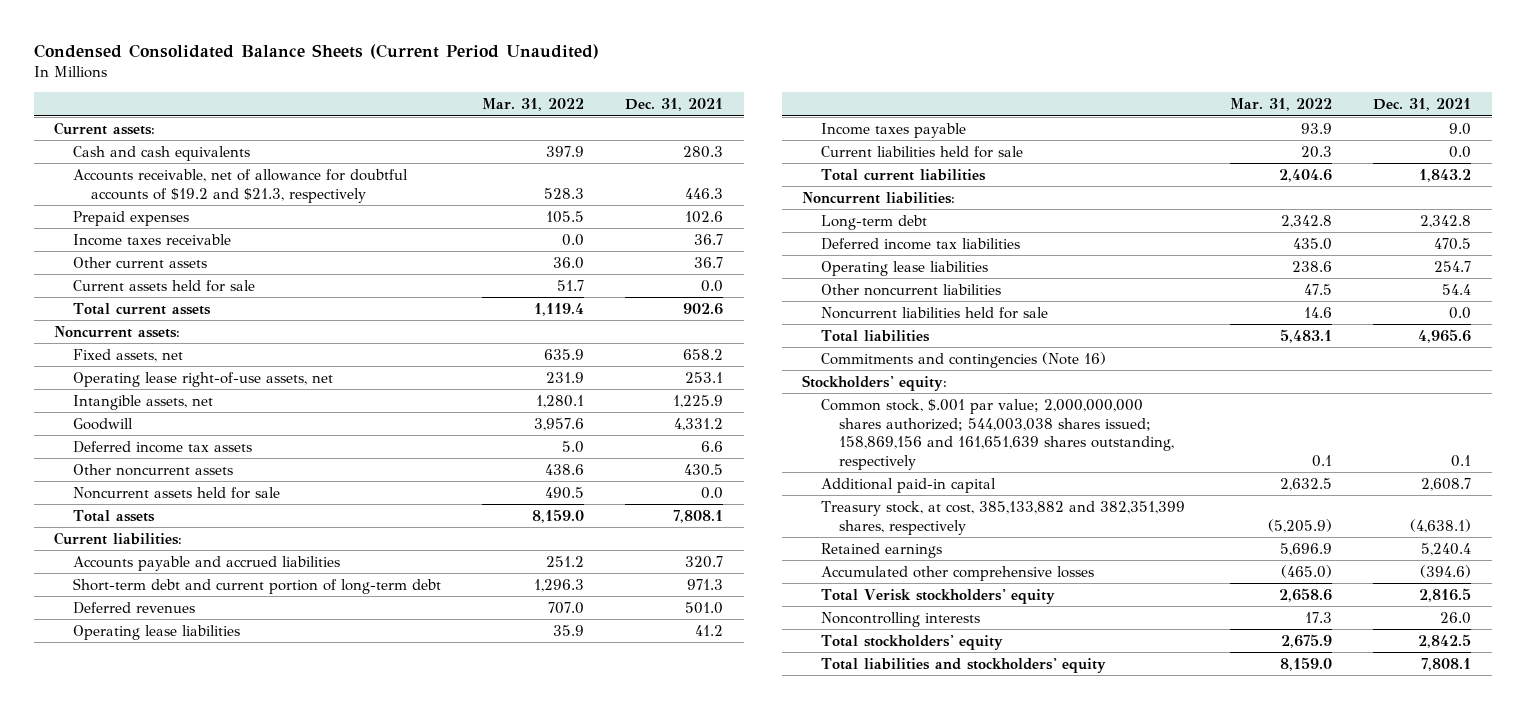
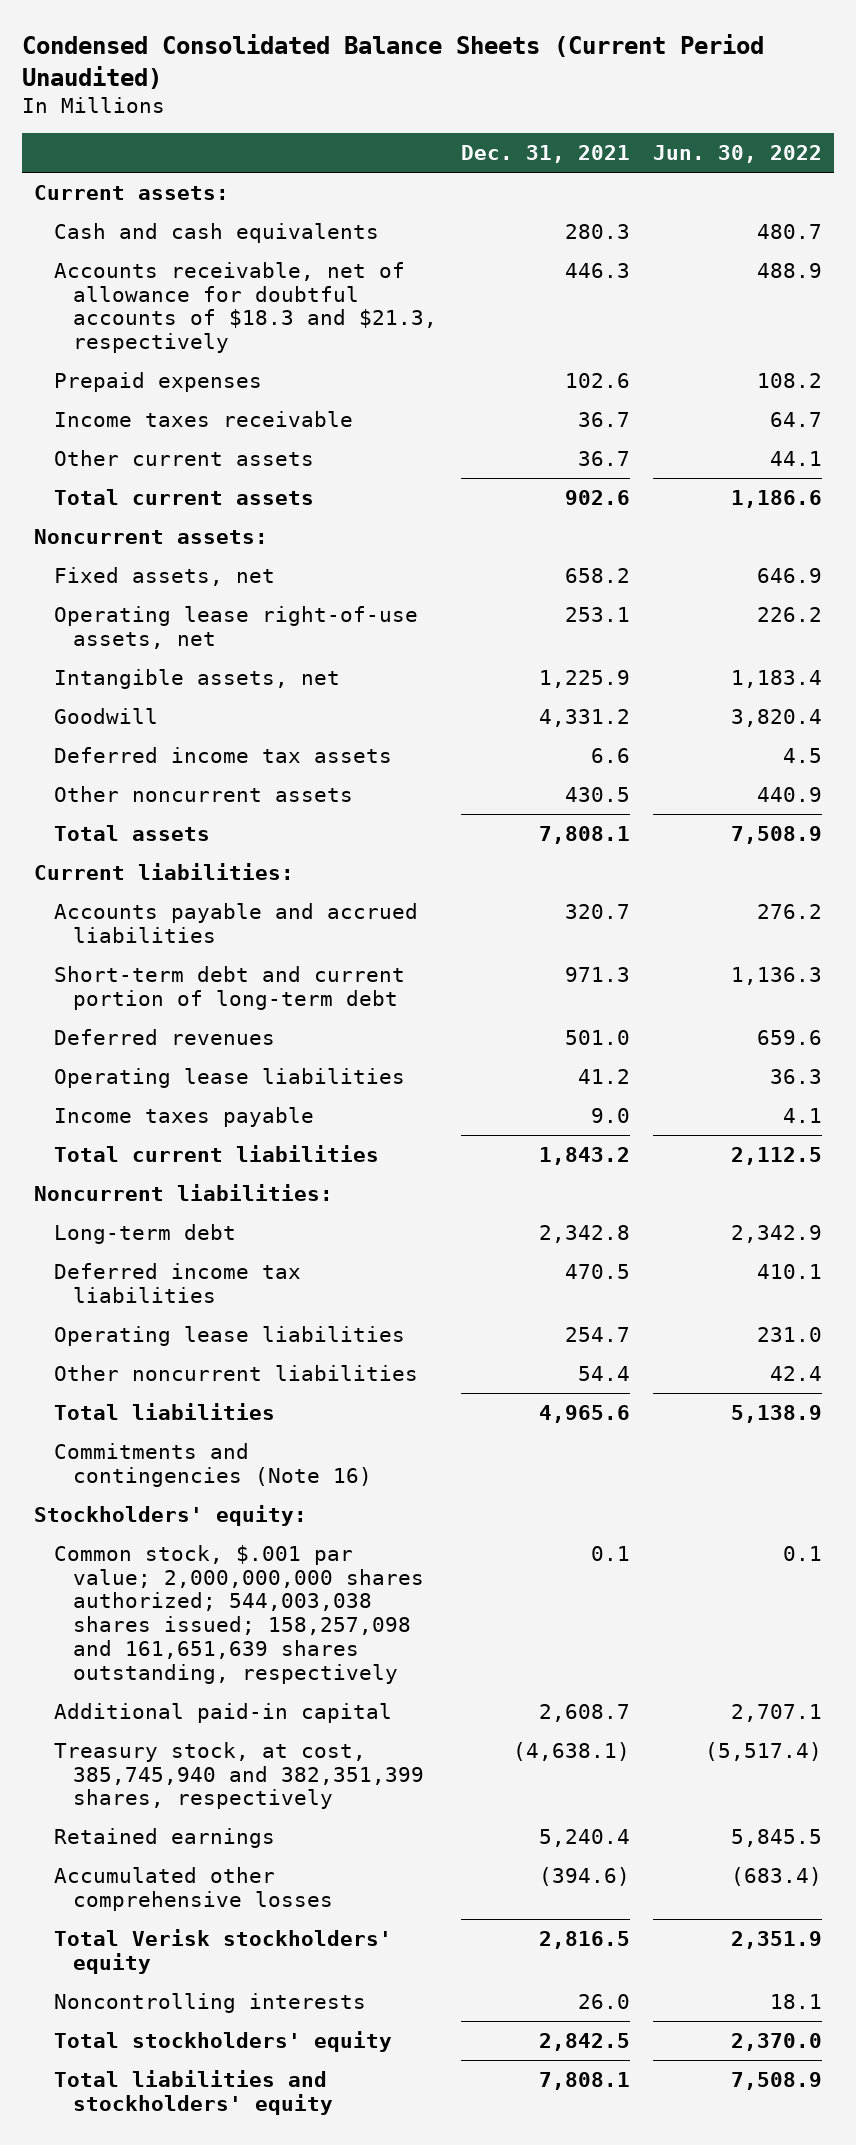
[481,98,584,112] Mar. 31, 2022 -> none
none -> [653,145,823,164] Jun. 30, 2022
[72,168,408,203] Accounts receivable, net of allowance for doubtful accounts of $19.2 and $21.3, respectively -> [53,261,438,354] Accounts receivable, net of allowance for doubtful accounts of $18.3 and $21.3, respectively
[72,279,255,292] Current assets held for sale -> none
[72,486,280,499] Noncurrent assets held for sale -> none
[820,145,1023,158] Current liabilities held for sale -> none
[820,306,1048,319] Noncurrent liabilities held for sale -> none
[820,398,1174,470] Common stock, $.001 par value; 2,000,000,000 shares authorized; 544,003,038 shares issued; 158,869,156 and 161,651,639 shares outstanding, respectively -> [53,1544,425,1684] Common stock, $.001 par value; 2,000,000,000 shares authorized; 544,003,038 shares issued; 158,257,098 and 161,651,639 shares outstanding, respectively
[820,500,1185,535] Treasury stock, at cost, 385,133,882 and 382,351,399 shares, respectively -> [53,1741,425,1810] Treasury stock, at cost, 385,745,940 and 382,351,399 shares, respectively

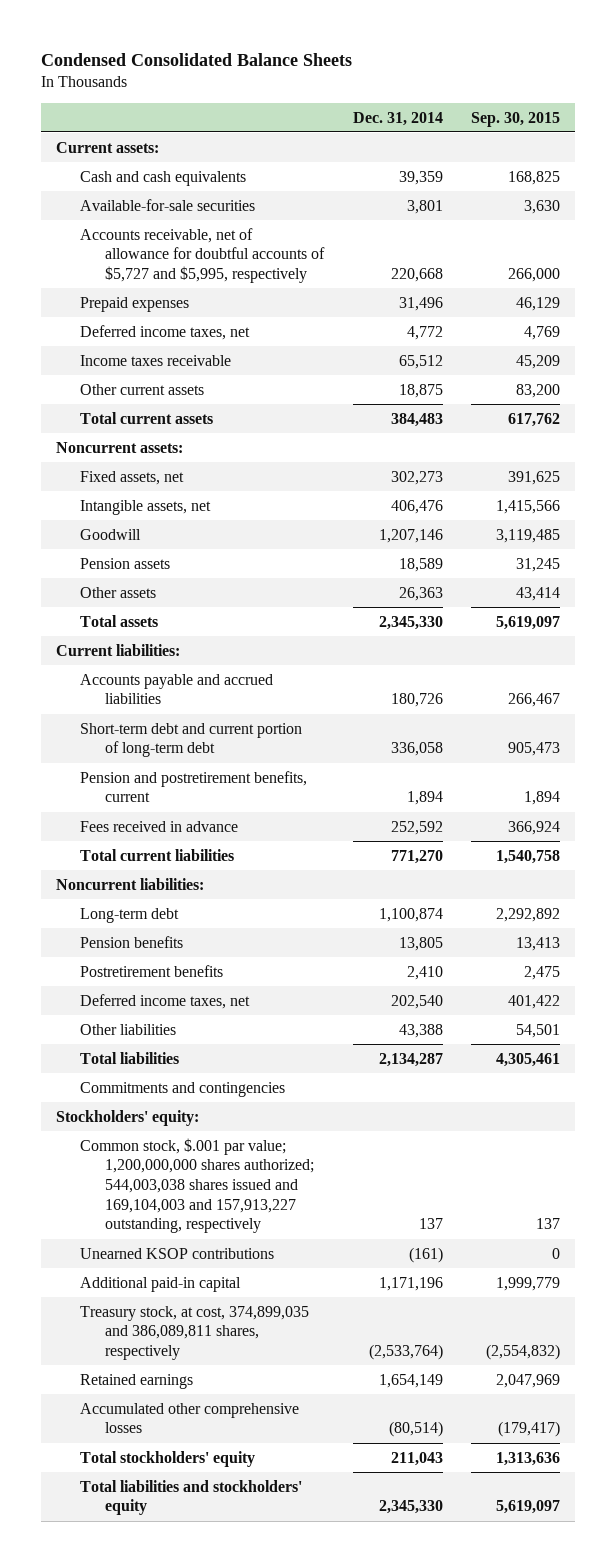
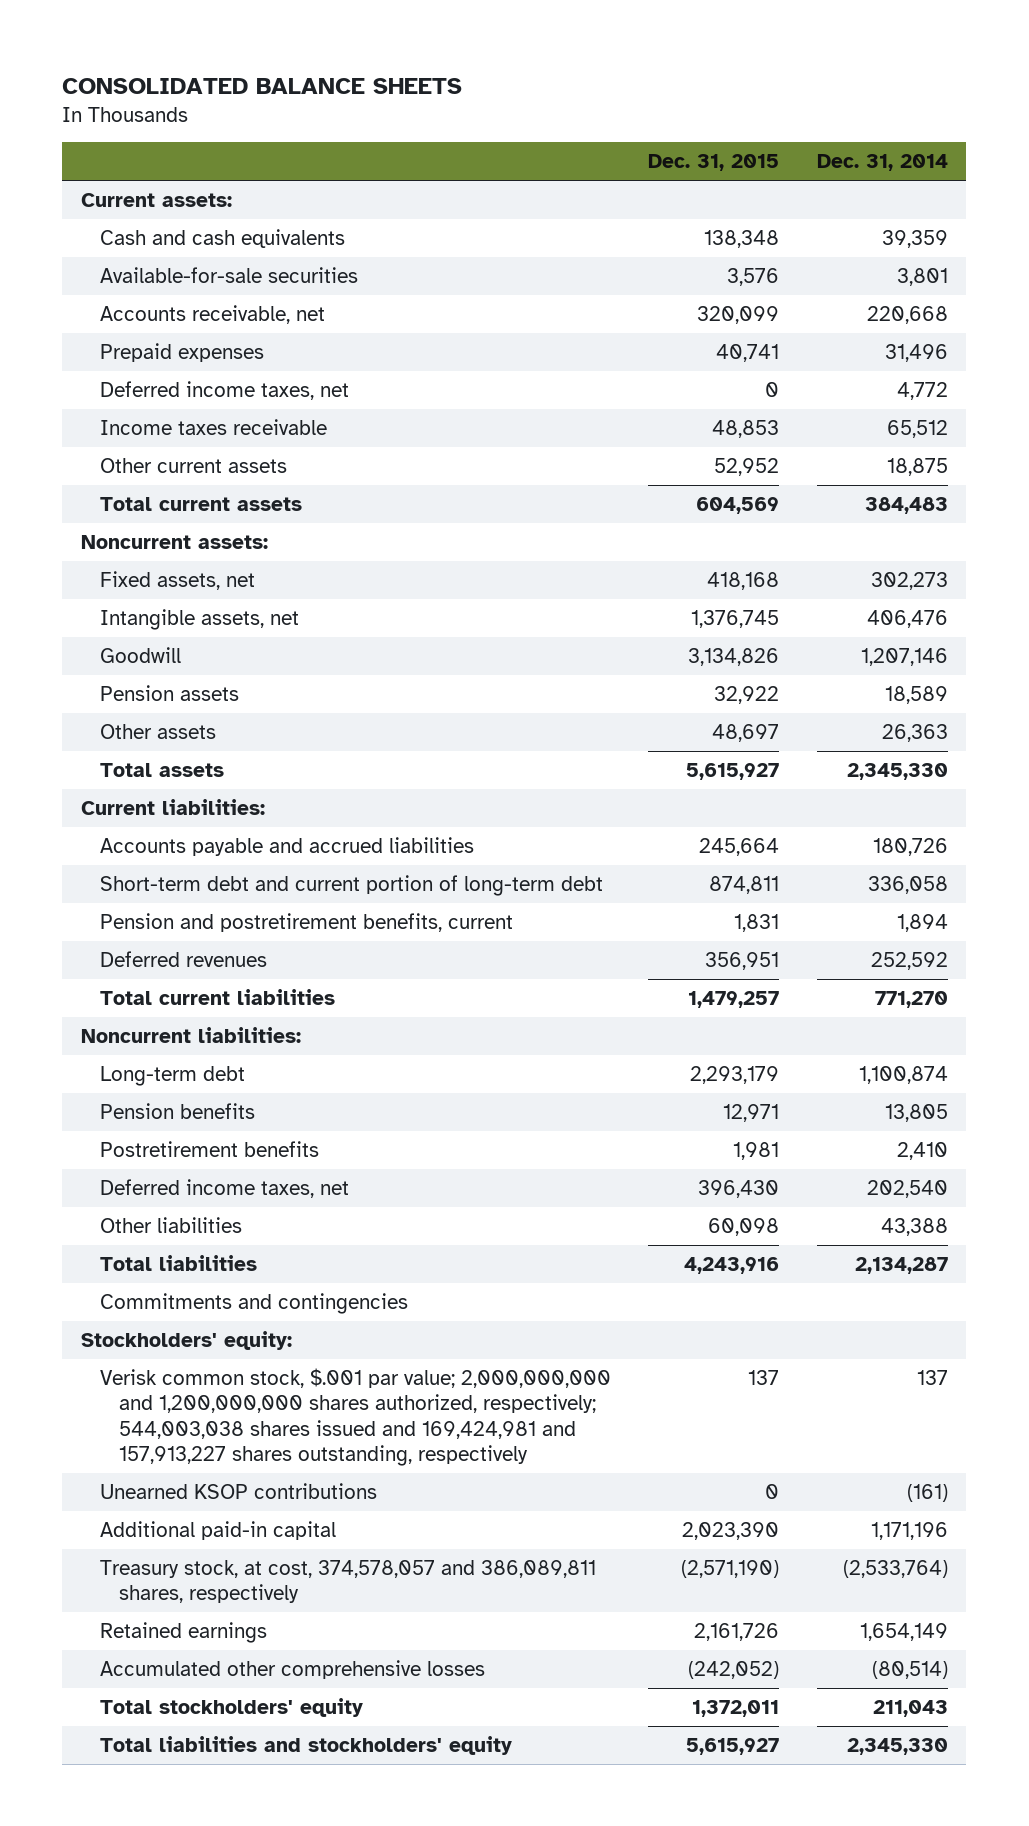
[41,52,353,66] Condensed Consolidated Balance Sheets -> [62,78,463,95] CONSOLIDATED BALANCE SHEETS
[471,111,561,127] Sep. 30, 2015 -> none
none -> [648,154,780,172] Dec. 31, 2015
[80,227,325,283] Accounts receivable, net of allowance for doubtful accounts of $5,727 and $5,995, respectively -> [99,305,325,325] Accounts receivable, net
[80,820,239,832] Fees received in advance -> [99,951,267,968] Deferred revenues
[80,1137,314,1234] Common stock, $.001 par value; 1,200,000,000 shares authorized; 544,003,038 shares issued and 169,104,003 and 157,913,227 outstanding, respectively -> [99,1368,611,1466] Verisk common stock, $.001 par value; 2,000,000,000 and 1,200,000,000 shares authorized, respectively; 544,003,038 shares issued and 169,424,981 and 157,913,227 shares outstanding, respectively
[80,1305,310,1360] Treasury stock, at cost, 374,899,035 and 386,089,811 shares, respectively -> [99,1560,596,1604] Treasury stock, at cost, 374,578,057 and 386,089,811 shares, respectively

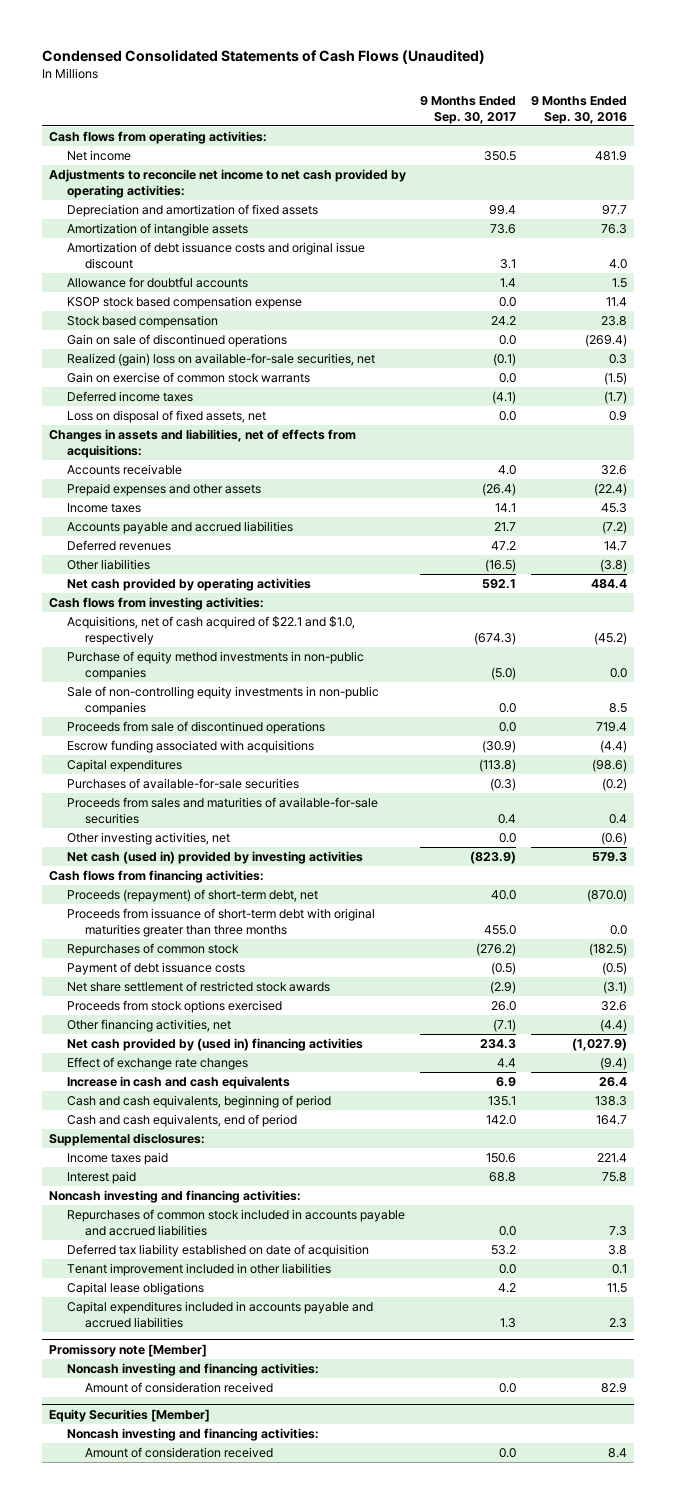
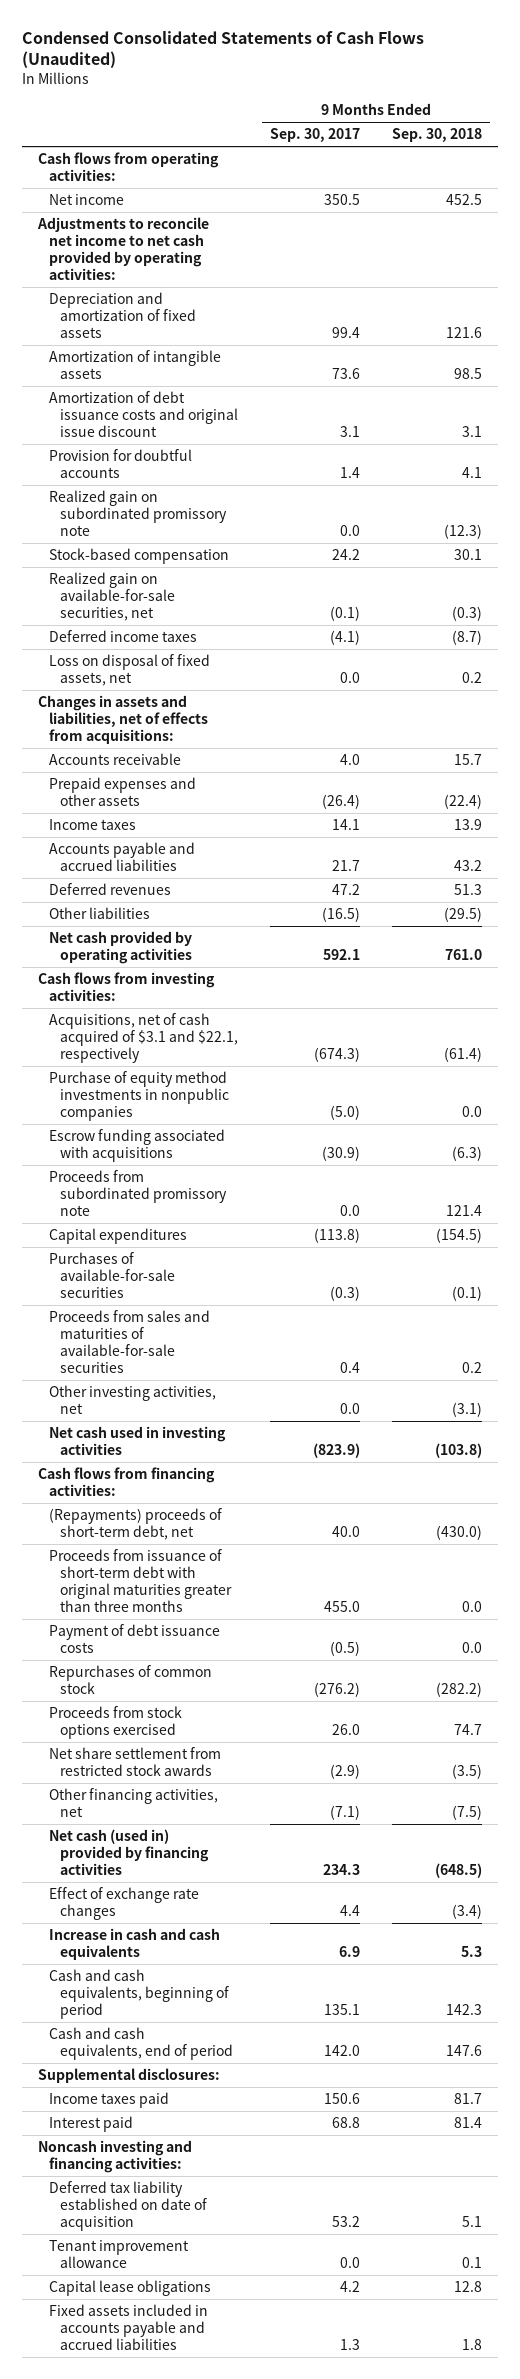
[530,96,627,124] 9 Months Ended Sep. 30, 2016 -> none
none -> [391,128,482,143] Sep. 30, 2018
[66,296,302,310] KSOP stock based compensation expense -> none
[66,334,287,348] Gain on sale of discontinued operations -> none
[66,372,310,384] Gain on exercise of common stock warrants -> none
[66,277,248,289] Allowance for doubtful accounts -> [49,449,193,479] Provision for doubtful accounts
none -> [49,490,228,537] Realized gain on subordinated promissory note
[66,315,218,329] Stock based compensation -> [49,548,230,565] Stock-based compensation
[66,353,375,367] Realized (gain) loss on available-for-sale securities, net -> [49,572,176,622] Realized gain on available-for-sale securities, net
[66,686,379,715] Sale of non-controlling equity investments in non-public companies -> none
[66,721,325,735] Proceeds from sale of discontinued operations -> none
[66,616,355,645] Acquisitions, net of cash acquired of $22.1 and $1.0, respectively -> [49,1013,239,1064] Acquisitions, net of cash acquired of $3.1 and $22.1, respectively
[66,651,364,680] Purchase of equity method investments in non-public companies -> [49,1071,230,1122] Purchase of equity method investments in nonpublic companies
none -> [49,1170,228,1217] Proceeds from subordinated promissory note
[66,851,363,865] Net cash (used in) provided by investing activities -> [49,1426,227,1456] Net cash used in investing activities
[66,889,318,903] Proceeds (repayment) of short-term debt, net -> [49,1508,223,1541] (Repayments) proceeds of short-term debt, net
[66,981,330,993] Net share settlement of restricted stock awards -> none
[66,943,239,957] Repurchases of common stock -> [49,1665,213,1695] Repurchases of common stock
none -> [49,1747,222,1777] Net share settlement from restricted stock awards
[66,1038,363,1052] Net cash provided by (used in) financing activities -> [49,1829,210,1876] Net cash (used in) provided by financing activities
[66,1209,405,1236] Repurchases of common stock included in accounts payable and accrued liabilities -> none
[66,1263,331,1277] Tenant improvement included in other liabilities -> [49,2240,190,2269] Tenant improvement allowance
[48,1343,207,1357] Promissory note [Member] -> none
[66,1363,319,1377] Noncash investing and financing activities: -> none
[84,1382,273,1394] Amount of consideration received -> none
[48,1408,210,1422] Equity Securities [Member] -> none
[66,1428,319,1442] Noncash investing and financing activities: -> none
[84,1447,273,1459] Amount of consideration received -> none
[66,1301,373,1328] Capital expenditures included in accounts payable and accrued liabilities -> [49,2304,209,2351] Fixed assets included in accounts payable and accrued liabilities

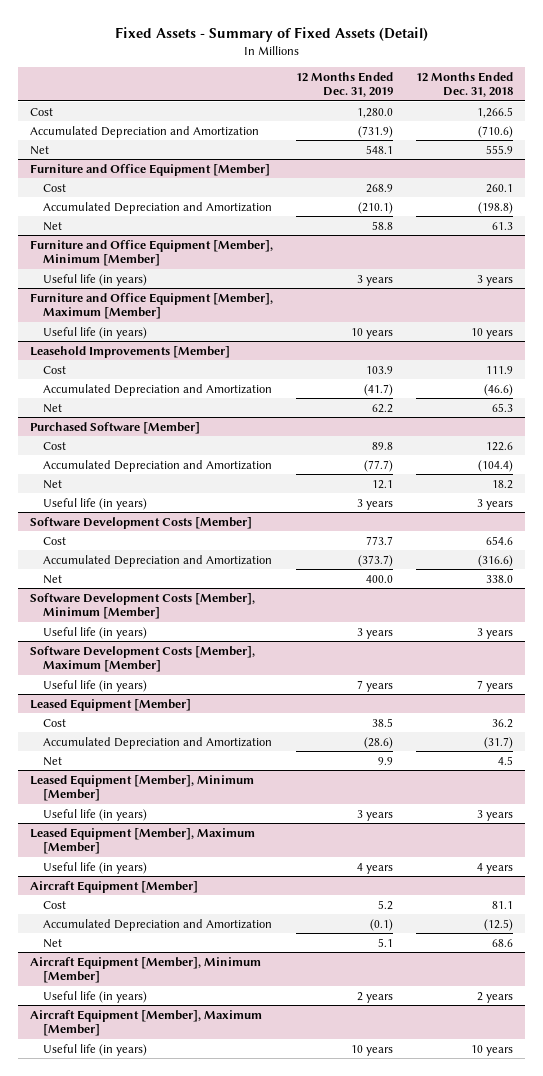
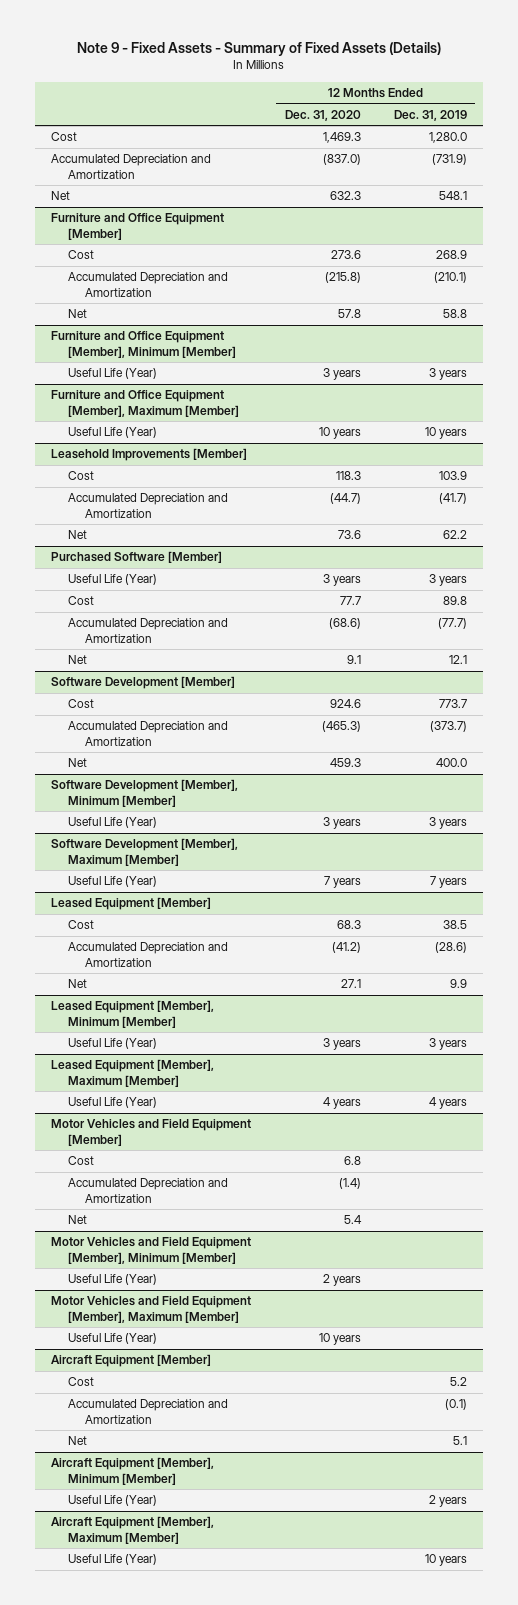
[114,26,428,42] Fixed Assets - Summary of Fixed Assets (Detail) -> [77,42,442,57] Note 9 - Fixed Assets - Summary of Fixed Assets (Details)
[416,71,514,98] 12 Months Ended Dec. 31, 2018 -> none
none -> [284,109,361,121] Dec. 31, 2020
[42,273,147,286] Useful life (in years) -> [68,368,158,380] Useful Life (Year)
[42,326,147,339] Useful life (in years) -> [68,427,158,439] Useful Life (Year)
none -> [68,574,158,586] Useful Life (Year)
[42,497,147,510] Useful life (in years) -> none
[29,516,252,529] Software Development Costs [Member] -> [51,676,236,690] Software Development [Member]
[29,592,255,620] Software Development Costs [Member], Minimum [Member] -> [51,779,239,807] Software Development [Member], Minimum [Member]
[42,626,147,639] Useful life (in years) -> [68,817,158,829] Useful Life (Year)
[29,645,255,673] Software Development Costs [Member], Maximum [Member] -> [51,838,239,866] Software Development [Member], Maximum [Member]
[42,679,147,692] Useful life (in years) -> [68,876,158,888] Useful Life (Year)
[42,808,147,821] Useful life (in years) -> [68,1038,158,1050] Useful Life (Year)
[42,861,147,874] Useful life (in years) -> [68,1097,158,1109] Useful Life (Year)
none -> [51,1119,252,1146] Motor Vehicles and Field Equipment [Member]
none -> [68,1156,95,1166] Cost
none -> [68,1178,229,1203] Accumulated Depreciation and Amortization
none -> [68,1215,88,1225] Net
none -> [51,1237,252,1264] Motor Vehicles and Field Equipment [Member], Minimum [Member]
none -> [68,1274,158,1286] Useful Life (Year)
none -> [51,1296,252,1323] Motor Vehicles and Field Equipment [Member], Maximum [Member]
none -> [68,1333,158,1345] Useful Life (Year)
[42,990,147,1003] Useful life (in years) -> [68,1495,158,1507] Useful Life (Year)
[42,1043,147,1056] Useful life (in years) -> [68,1554,158,1566] Useful Life (Year)

